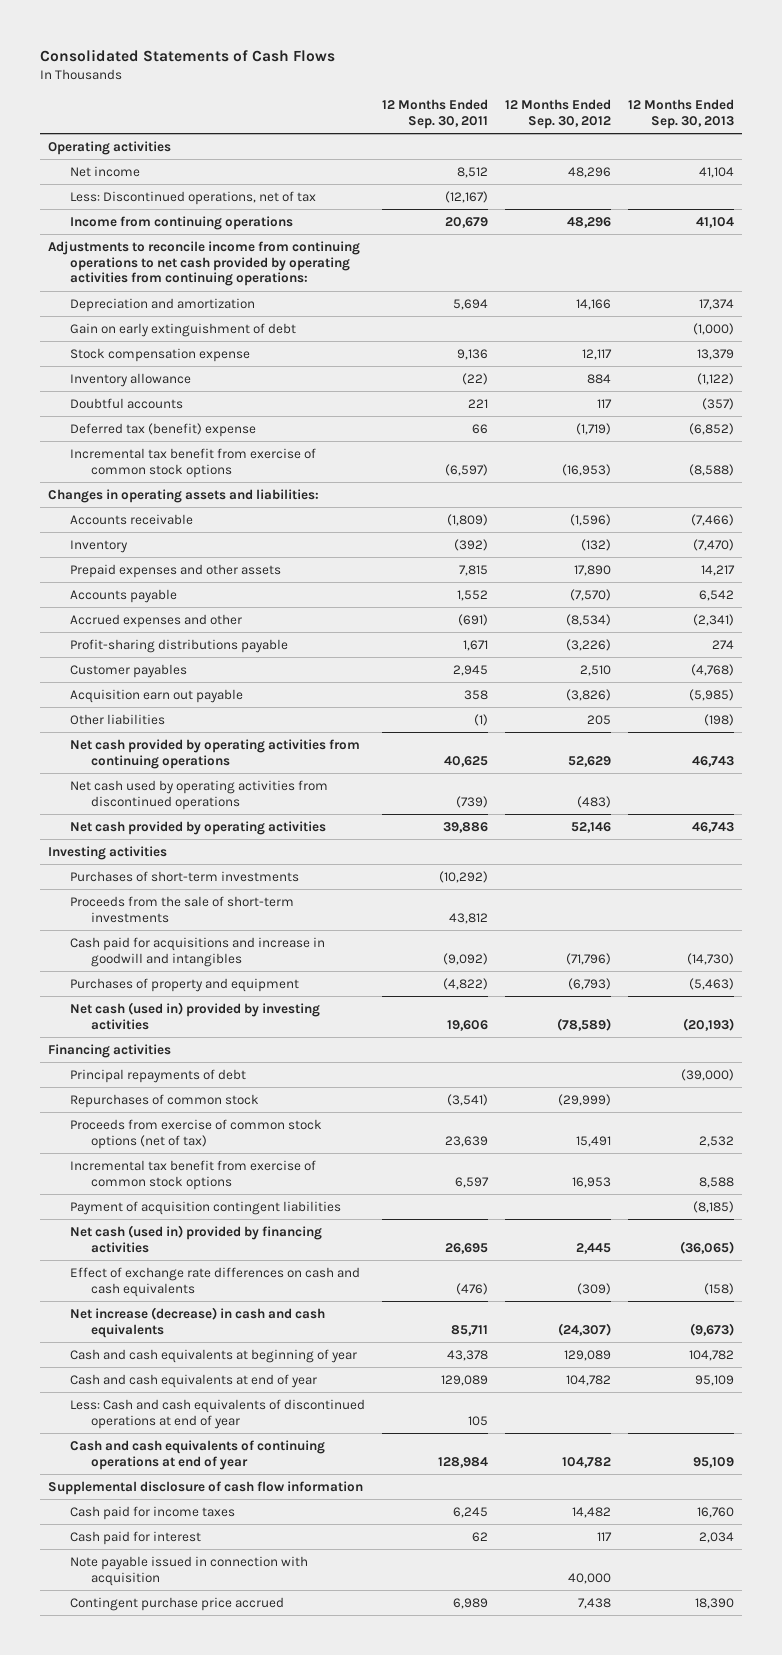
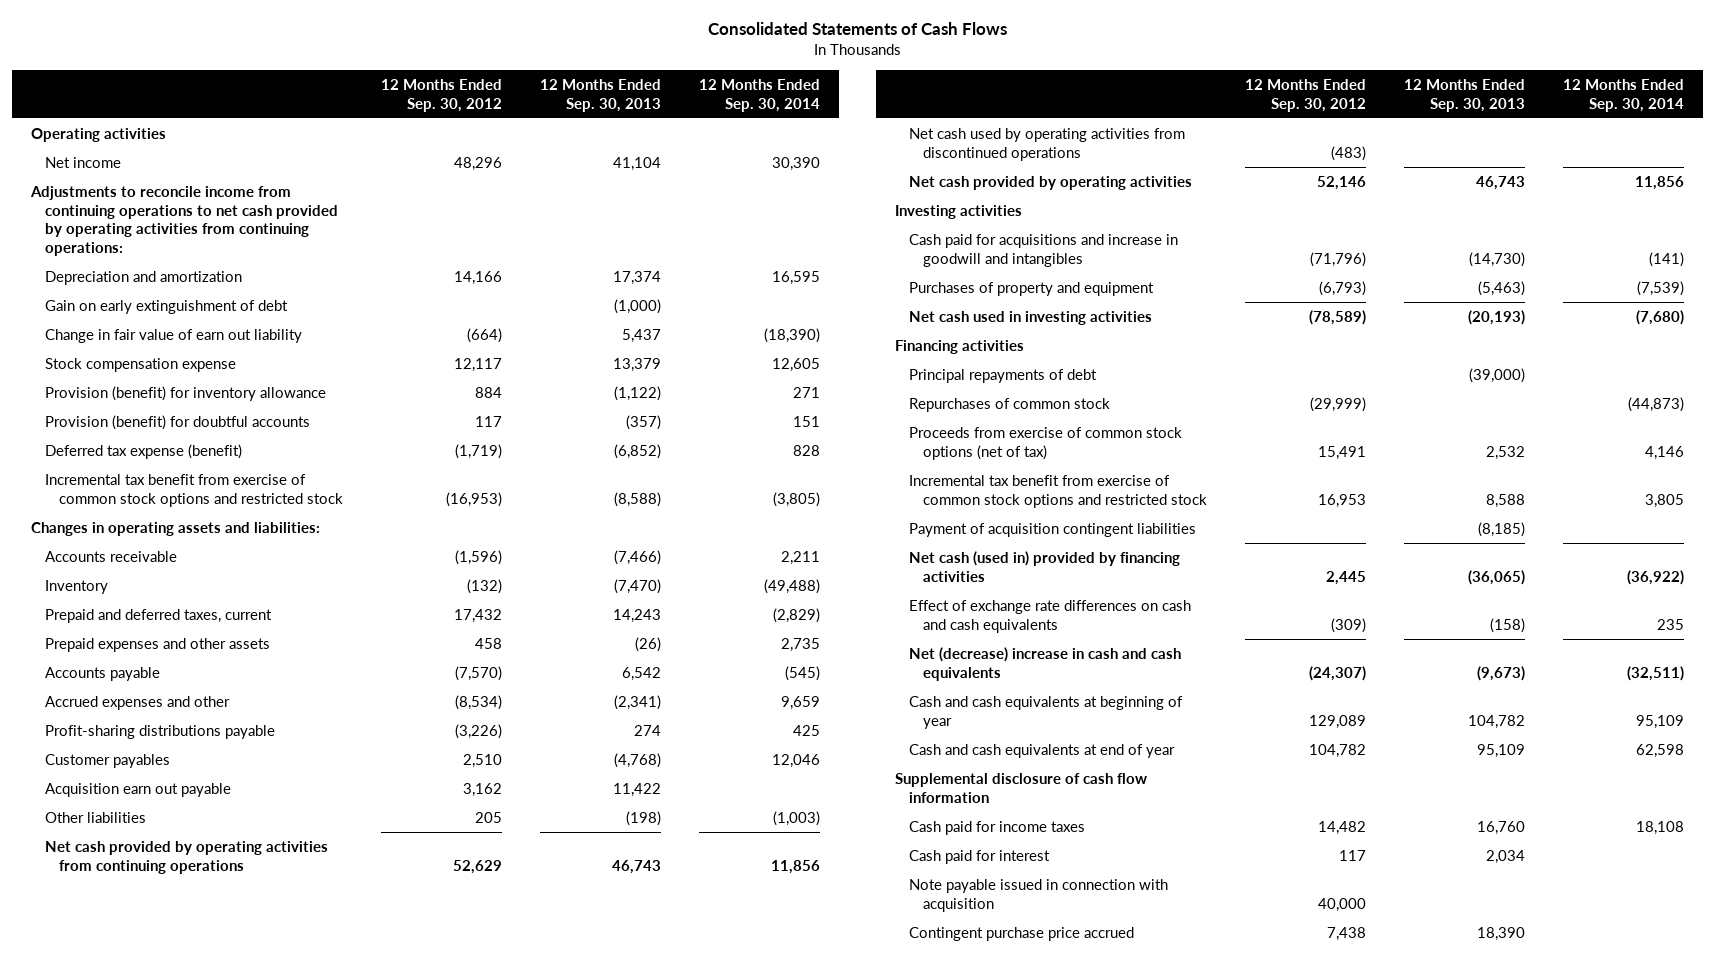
[381,99,488,130] 12 Months Ended Sep. 30, 2011 -> none
none -> [699,78,821,112] 12 Months Ended Sep. 30, 2014
[69,190,316,205] Less: Discontinued operations, net of tax -> none
[69,215,293,230] Income from continuing operations -> none
none -> [44,328,302,343] Change in fair value of earn out liability
[69,372,191,387] Inventory allowance -> [44,385,326,401] Provision (benefit) for inventory allowance
[69,397,183,409] Doubtful accounts -> [44,414,310,430] Provision (benefit) for doubtful accounts
[69,422,256,437] Deferred tax (benefit) expense -> [44,443,242,459] Deferred tax expense (benefit)
[69,447,316,478] Incremental tax benefit from exercise of common stock options -> [44,473,343,507] Incremental tax benefit from exercise of common stock options and restricted stock
none -> [44,608,272,623] Prepaid and deferred taxes, current
[573,564,611,576] 17,890 -> [474,637,502,649] 458
[700,564,735,576] 14,217 -> [634,636,661,652] (26)
[565,688,611,701] (3,826) -> [462,782,502,797] 3,162
[688,688,734,701] (5,985) -> [612,782,661,797] 11,422
[69,870,299,882] Purchases of short-term investments -> none
[69,895,294,923] Proceeds from the sale of short-term investments -> none
[69,1001,320,1030] Net cash (used in) provided by investing activities -> [908,310,1152,325] Net cash used in investing activities
[69,1159,316,1190] Incremental tax benefit from exercise of common stock options -> [908,474,1207,508] Incremental tax benefit from exercise of common stock options and restricted stock
[69,1306,325,1338] Net increase (decrease) in cash and cash equivalents -> [908,646,1181,681] Net (decrease) increase in cash and cash equivalents
[69,1398,365,1429] Less: Cash and cash equivalents of discontinued operations at end of year -> none
[69,1439,325,1470] Cash and cash equivalents of continuing operations at end of year -> none

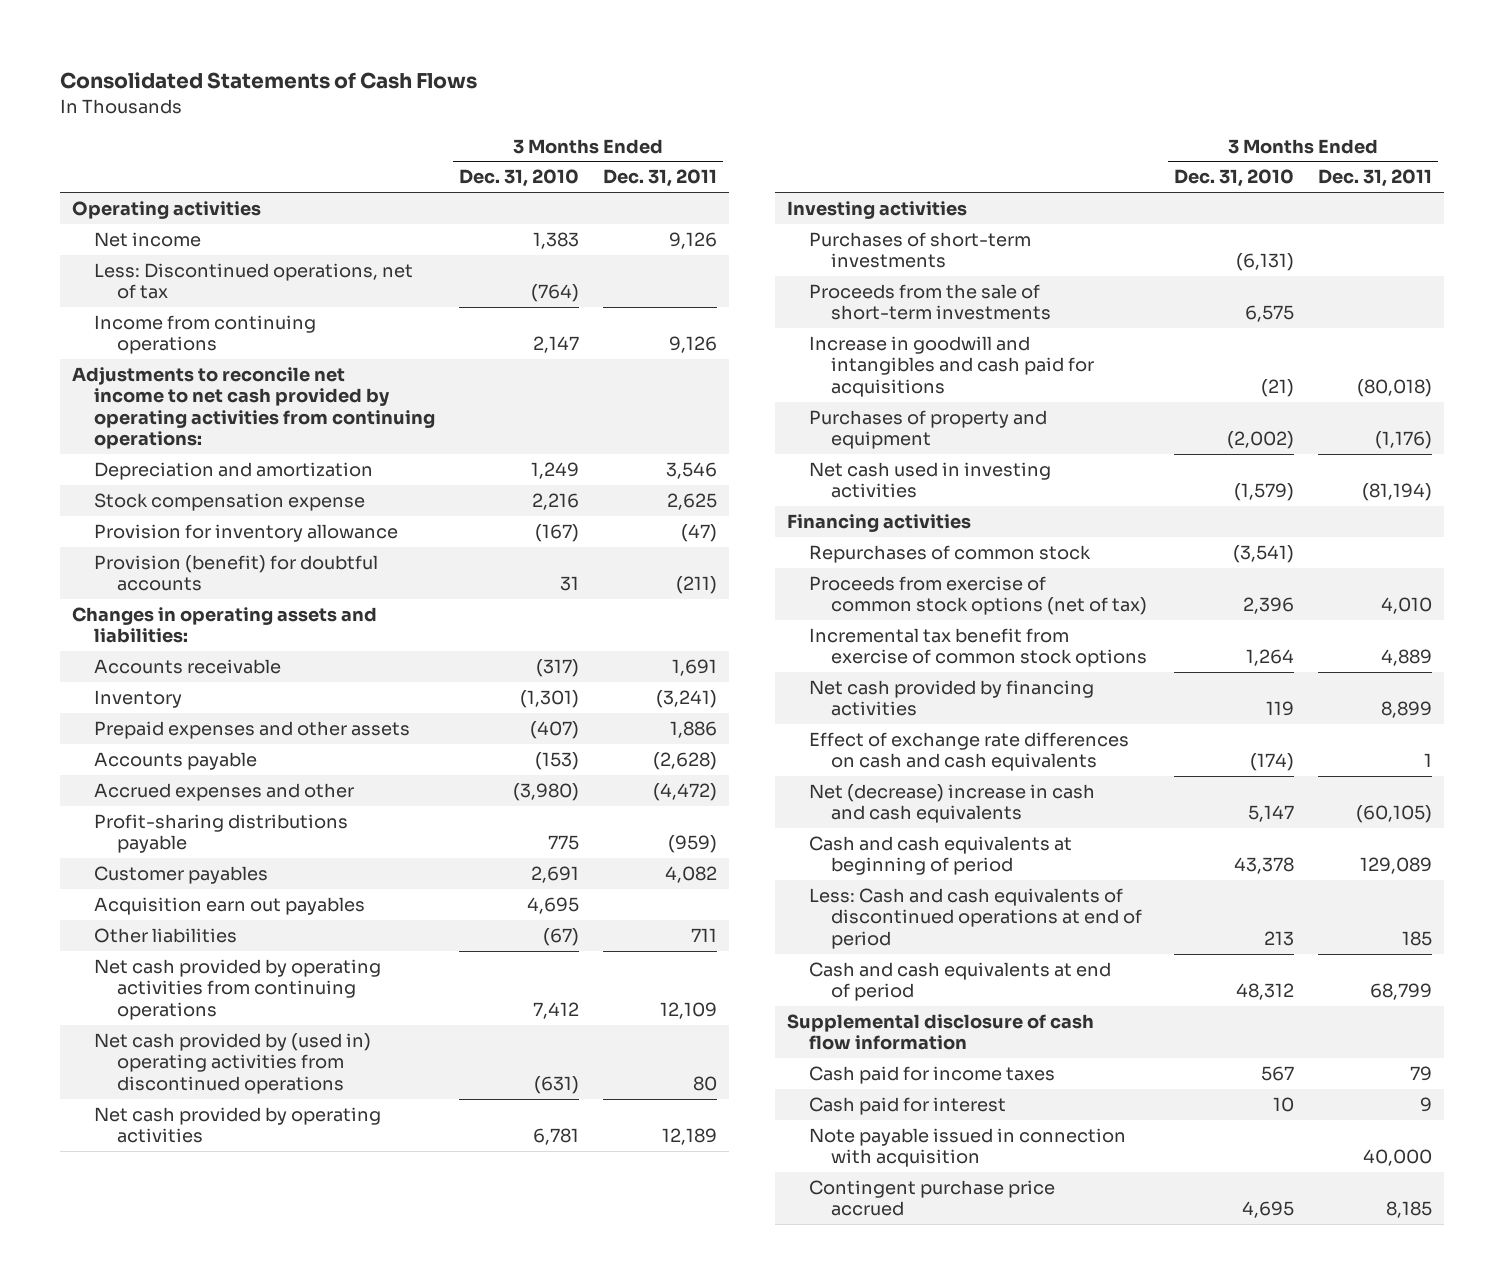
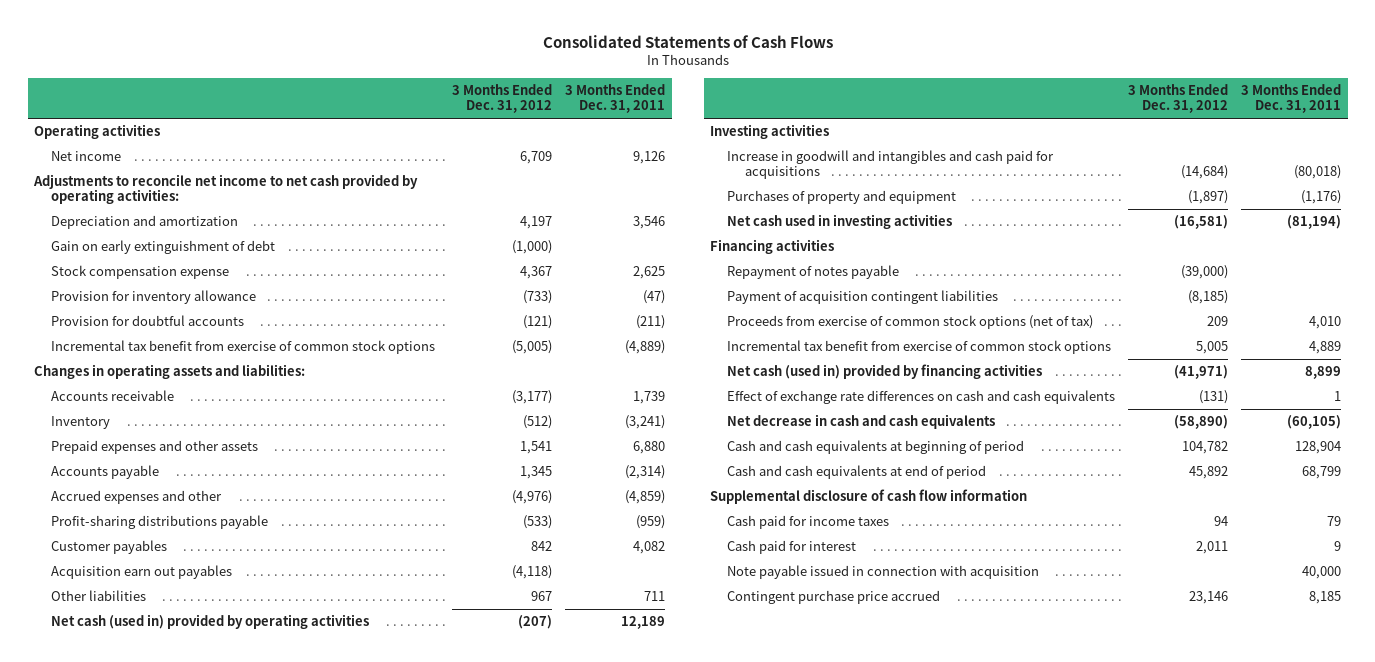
[459,169,580,188] Dec. 31, 2010 -> none
none -> [452,84,553,114] 3 Months Ended Dec. 31, 2012
[94,262,414,300] Less: Discontinued operations, net of tax -> none
[94,314,317,355] Income from continuing operations -> none
[72,366,436,450] Adjustments to reconcile net income to net cash provided by operating activities from continuing operations: -> [33,174,419,205] Adjustments to reconcile net income to net cash provided by operating activities:
none -> [51,240,276,255] Gain on early extinguishment of debt
[94,554,379,592] Provision (benefit) for doubtful accounts -> [51,315,245,327] Provision for doubtful accounts
none -> [51,340,436,355] Incremental tax benefit from exercise of common stock options
[672,658,718,676] 1,691 -> [633,391,666,405] 1,739
[670,720,718,738] 1,886 -> [633,441,666,455] 6,880
[653,751,718,770] (2,628) -> [625,465,666,480] (2,314)
[653,782,718,801] (4,472) -> [625,490,666,505] (4,859)
[94,958,382,1020] Net cash provided by operating activities from continuing operations -> none
[94,1032,372,1094] Net cash provided by (used in) operating activities from discontinued operations -> none
[94,1106,382,1144] Net cash provided by operating activities -> [51,614,370,630] Net cash (used in) provided by operating activities
[808,231,1031,269] Purchases of short-term investments -> none
[808,283,1052,321] Proceeds from the sale of short-term investments -> none
[808,544,1091,563] Repurchases of common stock -> none
none -> [727,265,900,280] Repayment of notes payable
none -> [727,290,999,305] Payment of acquisition contingent liabilities
[808,679,1094,717] Net cash provided by financing activities -> [727,364,1043,380] Net cash (used in) provided by financing activities
[808,887,1143,949] Less: Cash and cash equivalents of discontinued operations at end of period -> none
[808,783,1095,824] Net (decrease) increase in cash and cash equivalents -> [727,414,996,430] Net decrease in cash and cash equivalents
[1359,857,1432,875] 129,089 -> [1295,441,1342,455] 128,904

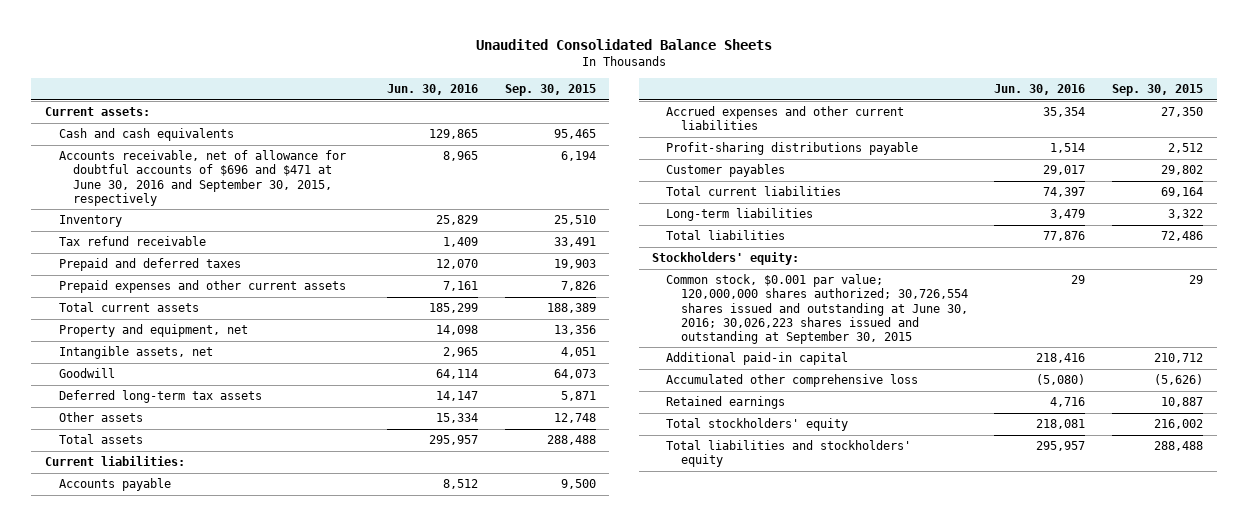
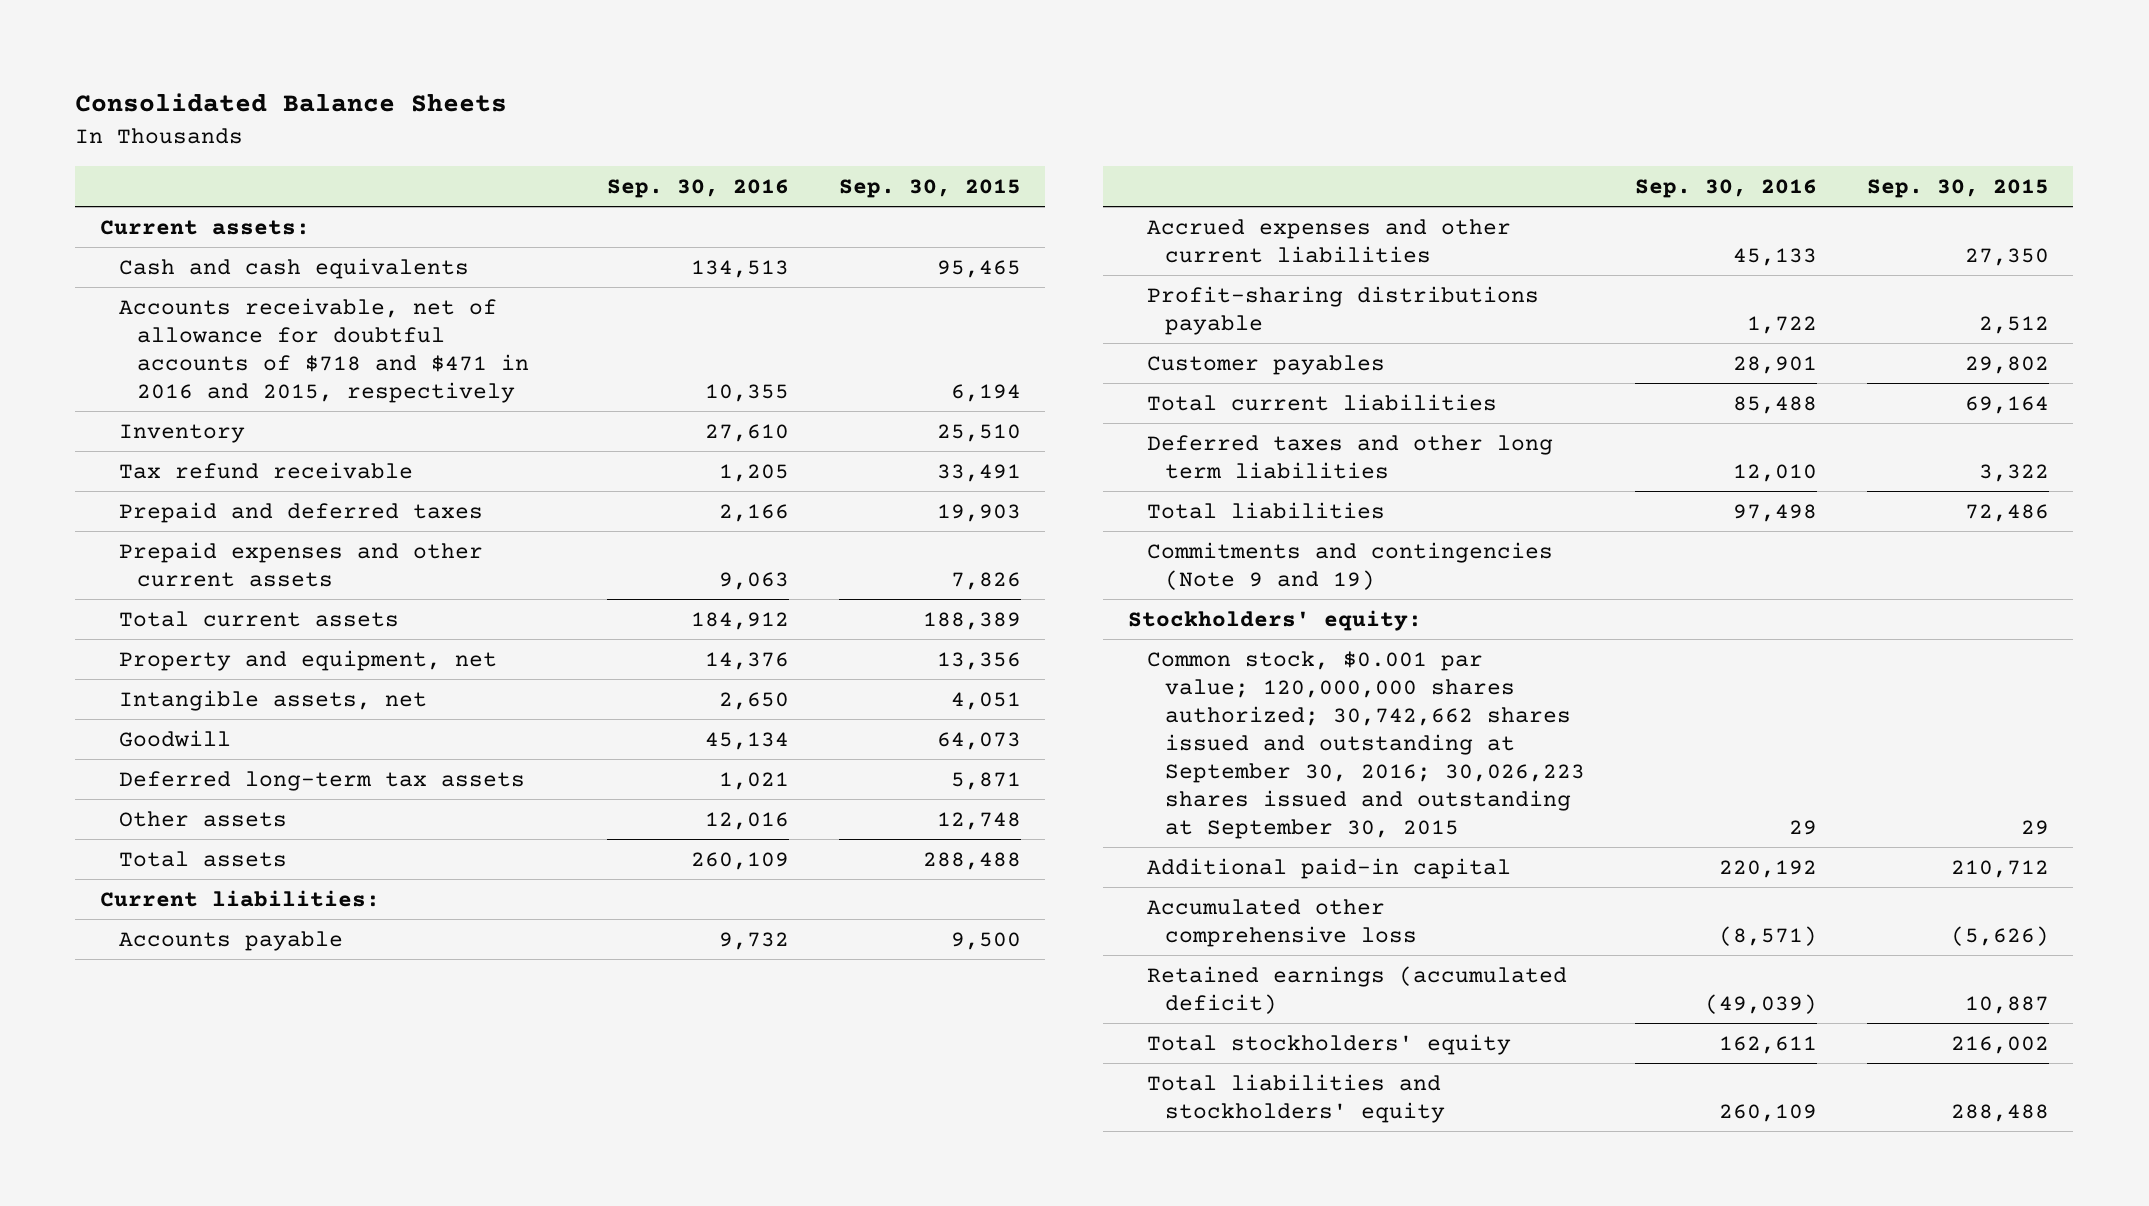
[475,38,772,50] Unaudited Consolidated Balance Sheets -> [75,93,508,113] Consolidated Balance Sheets
[386,83,478,95] Jun. 30, 2016 -> none
none -> [606,178,789,198] Sep. 30, 2016
[58,150,346,206] Accounts receivable, net of allowance for doubtful accounts of $696 and $471 at June 30, 2016 and September 30, 2015, respectively -> [118,297,530,403] Accounts receivable, net of allowance for doubtful accounts of $718 and $471 in 2016 and 2015, respectively
[666,208,814,222] Long-term liabilities -> [1146,434,1553,479] Deferred taxes and other long term liabilities
none -> [1146,541,1553,590] Commitments and contingencies (Note 9 and 19)
[666,274,968,344] Common stock, $0.001 par value; 120,000,000 shares authorized; 30,726,554 shares issued and outstanding at June 30, 2016; 30,026,223 shares issued and outstanding at September 30, 2015 -> [1146,650,1586,839] Common stock, $0.001 par value; 120,000,000 shares authorized; 30,742,662 shares issued and outstanding at September 30, 2016; 30,026,223 shares issued and outstanding at September 30, 2015
[666,396,786,410] Retained earnings -> [1146,965,1567,1014] Retained earnings (accumulated deficit)

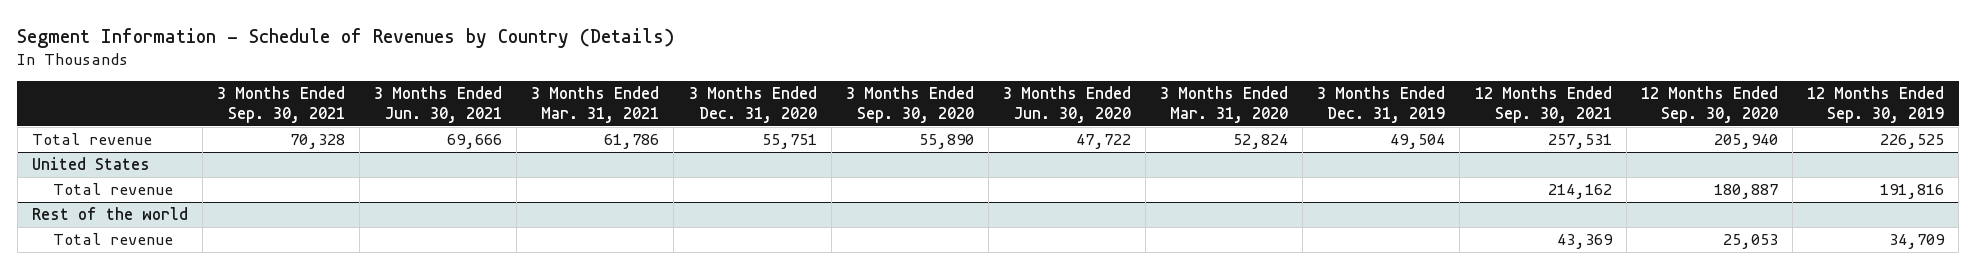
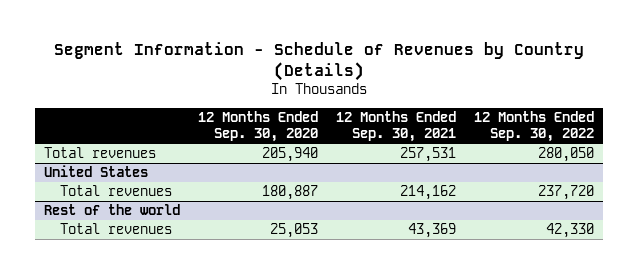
[216,86,345,123] 3 Months Ended Sep. 30, 2021 -> none
[374,86,503,123] 3 Months Ended Jun. 30, 2021 -> none
[531,86,660,123] 3 Months Ended Mar. 31, 2021 -> none
[688,86,817,123] 3 Months Ended Dec. 31, 2020 -> none
[845,86,974,123] 3 Months Ended Sep. 30, 2020 -> none
[1002,86,1131,123] 3 Months Ended Jun. 30, 2020 -> none
[1160,86,1289,123] 3 Months Ended Mar. 31, 2020 -> none
[1317,86,1446,123] 3 Months Ended Dec. 31, 2019 -> none
[1807,86,1945,123] 12 Months Ended Sep. 30, 2019 -> none
none -> [473,111,594,143] 12 Months Ended Sep. 30, 2022
[31,133,152,146] Total revenue -> [43,147,156,159] Total revenues
[53,183,174,196] Total revenue -> [59,185,172,197] Total revenues
[53,233,174,246] Total revenue -> [59,223,172,235] Total revenues

